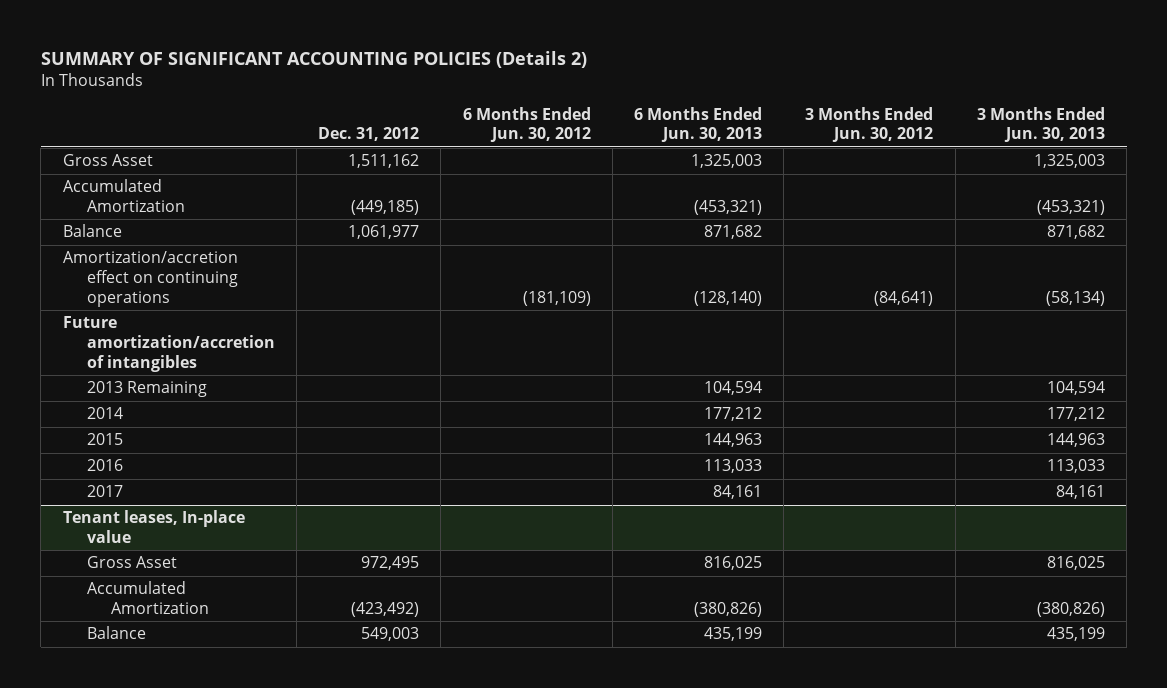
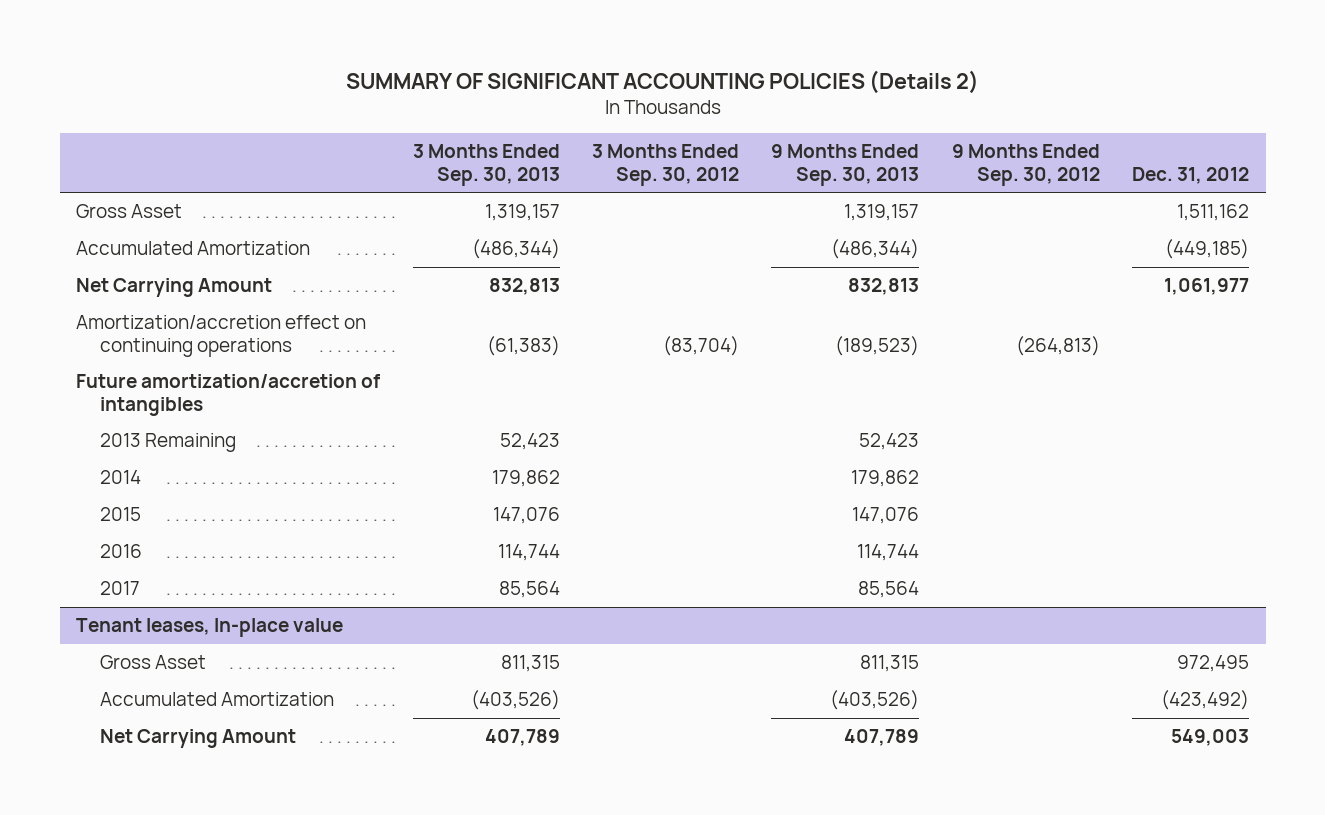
[462,106,591,143] 6 Months Ended Jun. 30, 2012 -> none
[634,106,763,143] 6 Months Ended Jun. 30, 2013 -> none
[805,106,934,143] 3 Months Ended Jun. 30, 2012 -> none
[976,106,1105,143] 3 Months Ended Jun. 30, 2013 -> none
none -> [412,144,560,186] 3 Months Ended Sep. 30, 2013
none -> [591,144,739,186] 3 Months Ended Sep. 30, 2012
none -> [771,144,920,186] 9 Months Ended Sep. 30, 2013
none -> [951,144,1100,186] 9 Months Ended Sep. 30, 2012
[62,224,122,238] Balance -> [76,278,273,298] Net Carrying Amount
[86,626,146,640] Balance -> [99,729,296,749] Net Carrying Amount

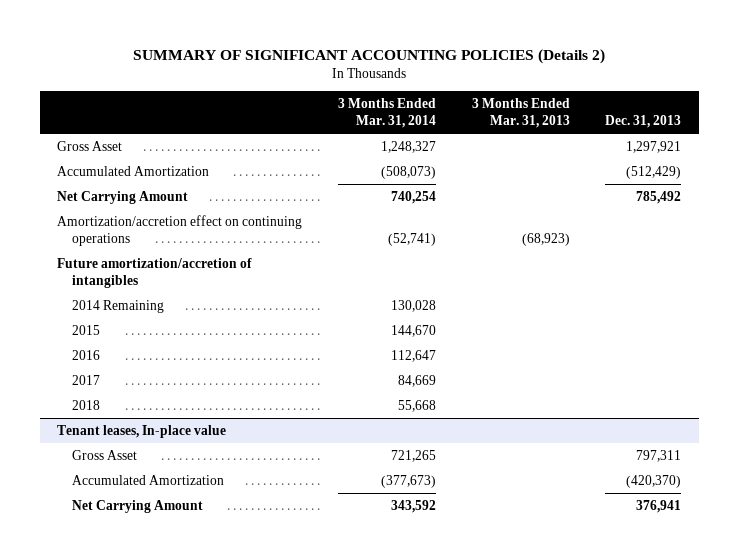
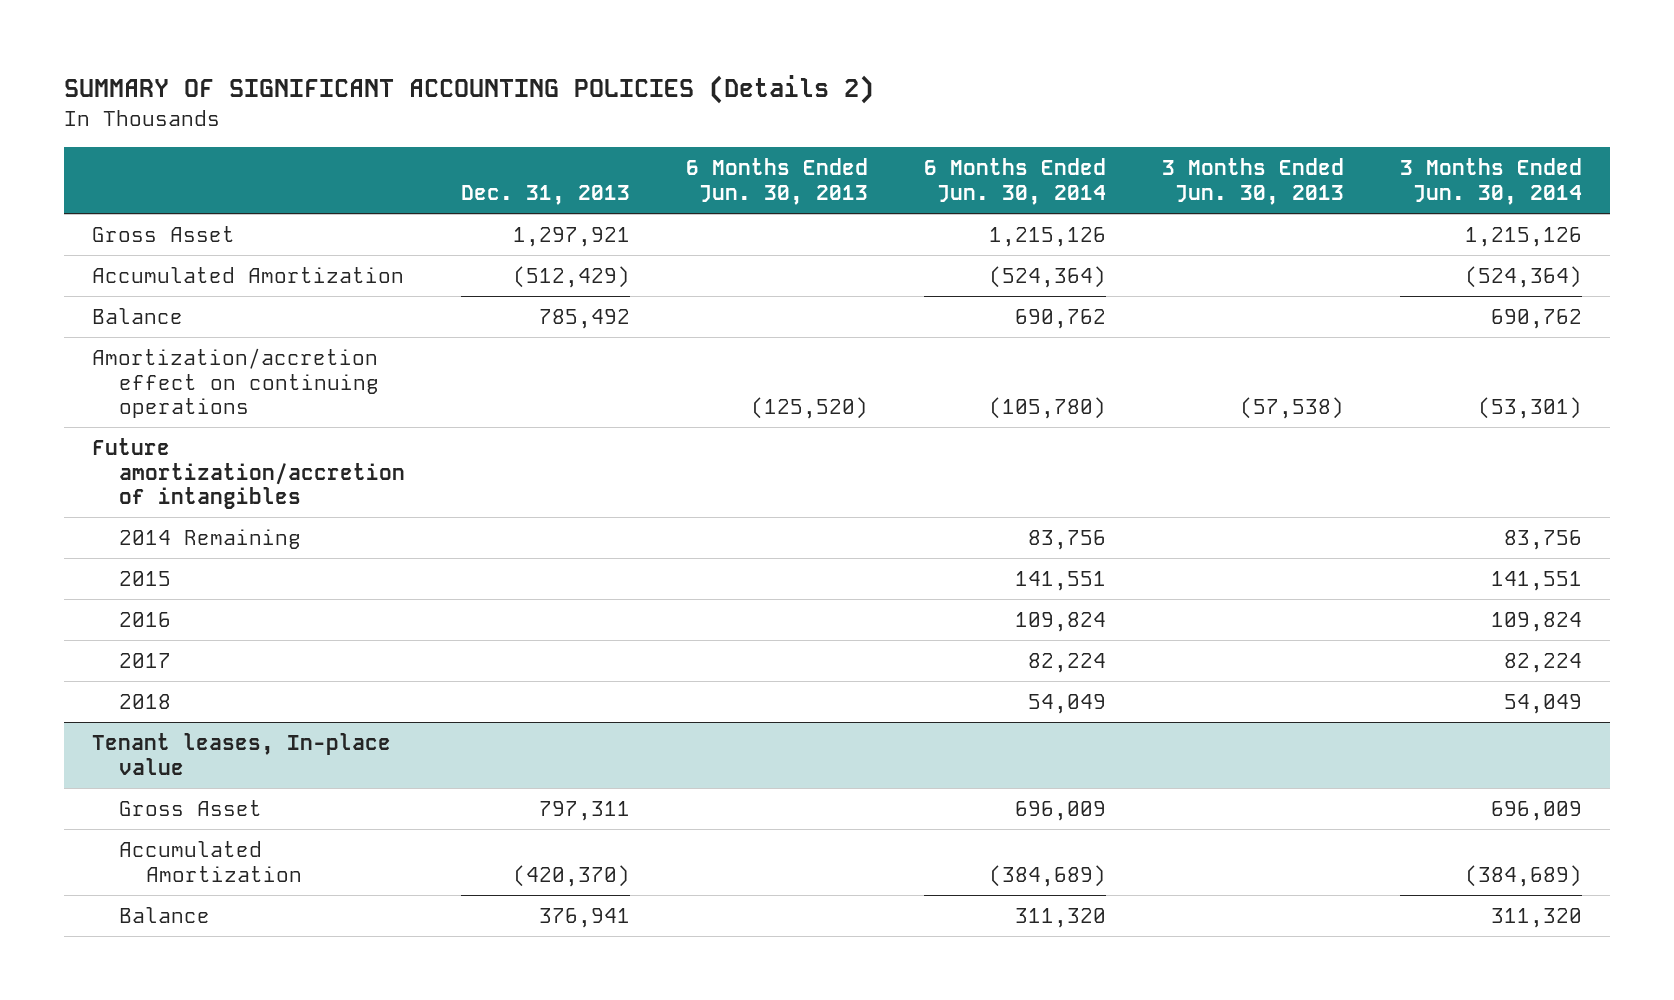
[337,97,436,129] 3 Months Ended Mar. 31, 2014 -> none
[471,97,570,129] 3 Months Ended Mar. 31, 2013 -> none
none -> [686,158,869,205] 6 Months Ended Jun. 30, 2013
none -> [924,158,1107,205] 6 Months Ended Jun. 30, 2014
none -> [1161,158,1344,205] 3 Months Ended Jun. 30, 2013
none -> [1399,158,1582,205] 3 Months Ended Jun. 30, 2014
[57,190,189,204] Net Carrying Amount -> [92,307,184,324] Balance
[71,499,203,513] Net Carrying Amount -> [119,906,211,923] Balance

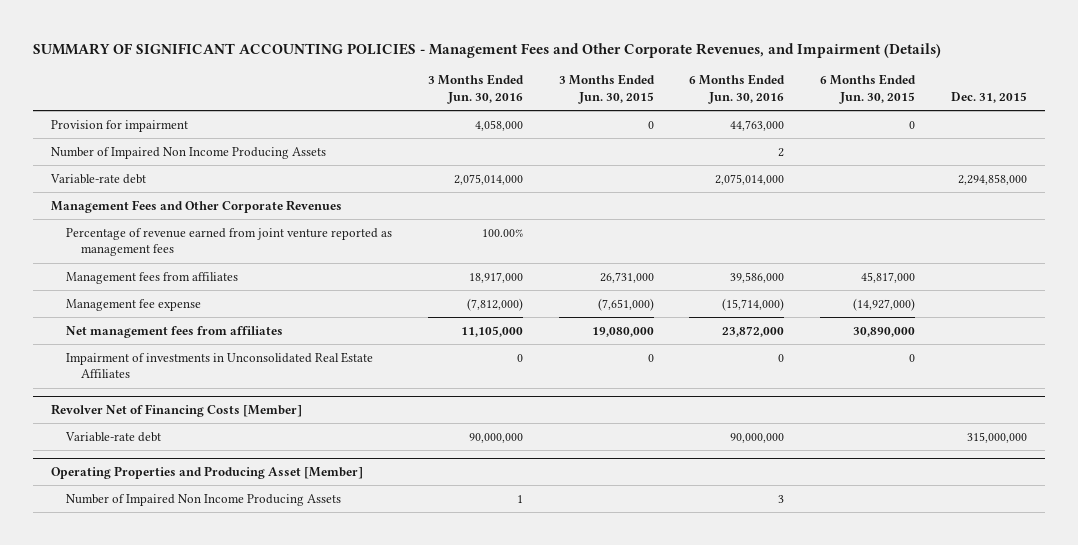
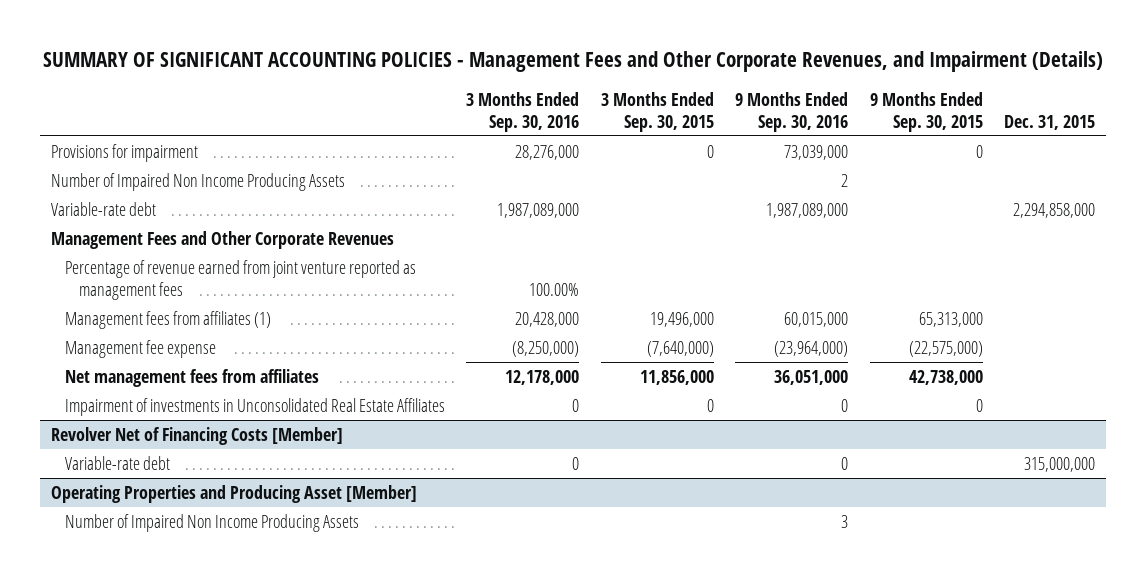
[427,74,524,104] 3 Months Ended Jun. 30, 2016 -> none
[558,74,655,104] 3 Months Ended Jun. 30, 2015 -> none
[689,74,786,104] 6 Months Ended Jun. 30, 2016 -> none
[820,74,917,104] 6 Months Ended Jun. 30, 2015 -> none
none -> [466,91,580,132] 3 Months Ended Sep. 30, 2016
none -> [600,91,714,132] 3 Months Ended Sep. 30, 2015
none -> [735,91,849,132] 9 Months Ended Sep. 30, 2016
none -> [869,91,983,132] 9 Months Ended Sep. 30, 2015
[51,119,189,132] Provision for impairment -> [50,143,198,162] Provisions for impairment
[66,271,239,284] Management fees from affiliates -> [64,310,271,329] Management fees from affiliates (1)

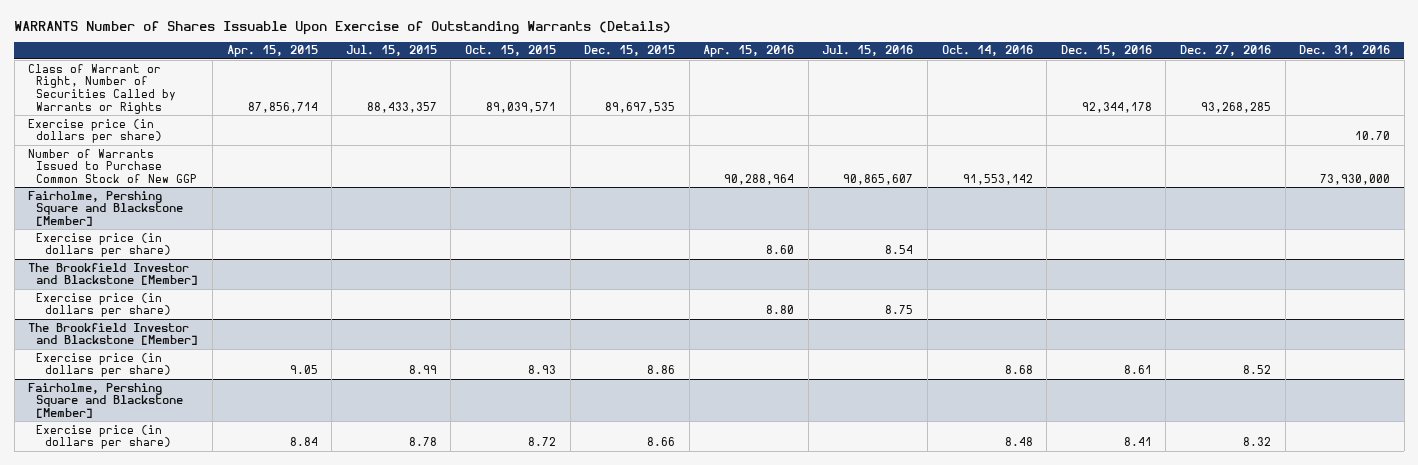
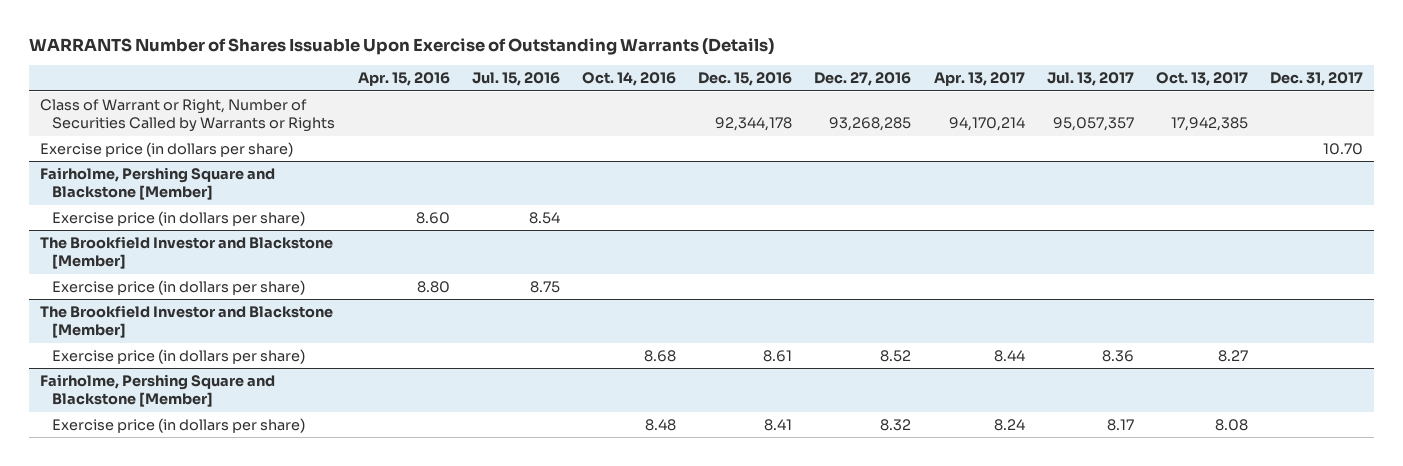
[226,45,318,58] Apr. 15, 2015 -> none
[345,45,437,57] Jul. 15, 2015 -> none
[464,45,556,57] Oct. 15, 2015 -> none
[584,45,676,57] Dec. 15, 2015 -> none
[1299,45,1391,57] Dec. 31, 2016 -> none
none -> [933,72,1025,87] Apr. 13, 2017
none -> [1046,72,1134,87] Jul. 13, 2017
none -> [1155,72,1248,87] Oct. 13, 2017
none -> [1270,72,1364,87] Dec. 31, 2017
[28,148,198,183] Number of Warrants Issued to Purchase Common Stock of New GGP -> none

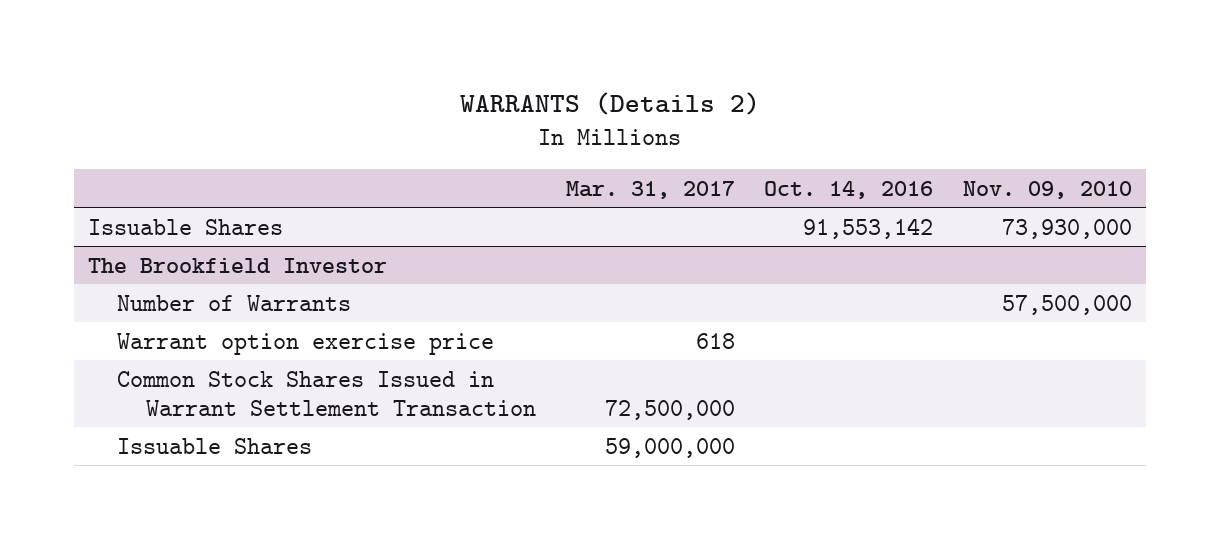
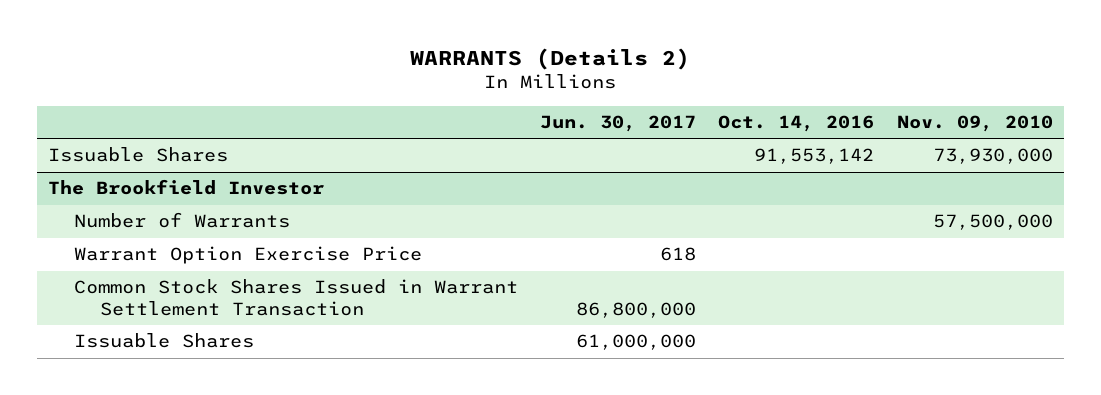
[565,180,735,199] Mar. 31, 2017 -> none
none -> [540,114,697,132] Jun. 30, 2017
[117,332,495,355] Warrant option exercise price -> [74,246,423,265] Warrant Option Exercise Price

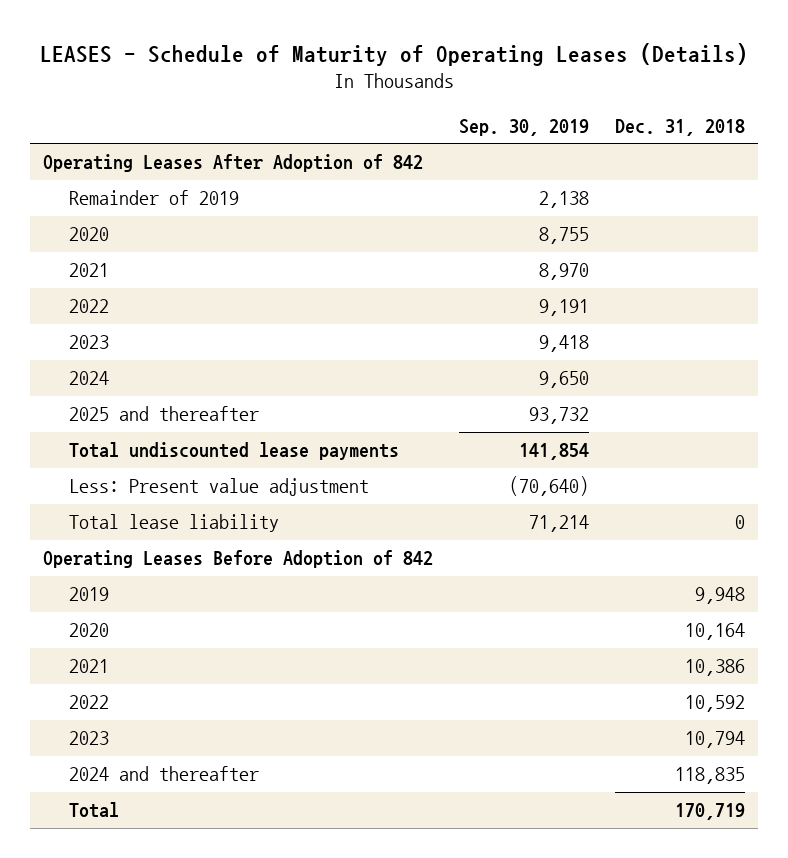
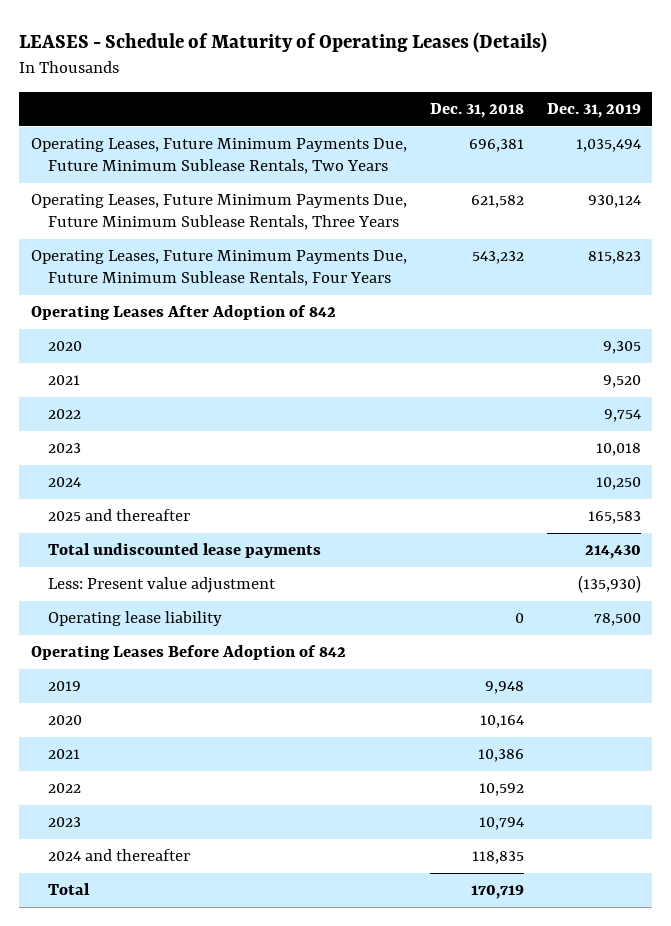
[458,118,589,136] Sep. 30, 2019 -> none
none -> [546,102,641,118] Dec. 31, 2019
none -> [30,138,407,175] Operating Leases, Future Minimum Payments Due, Future Minimum Sublease Rentals, Two Years
none -> [30,194,407,231] Operating Leases, Future Minimum Payments Due, Future Minimum Sublease Rentals, Three Years
none -> [30,250,407,287] Operating Leases, Future Minimum Payments Due, Future Minimum Sublease Rentals, Four Years
[69,190,240,206] Remainder of 2019 -> none
[69,514,280,533] Total lease liability -> [48,611,223,627] Operating lease liability

